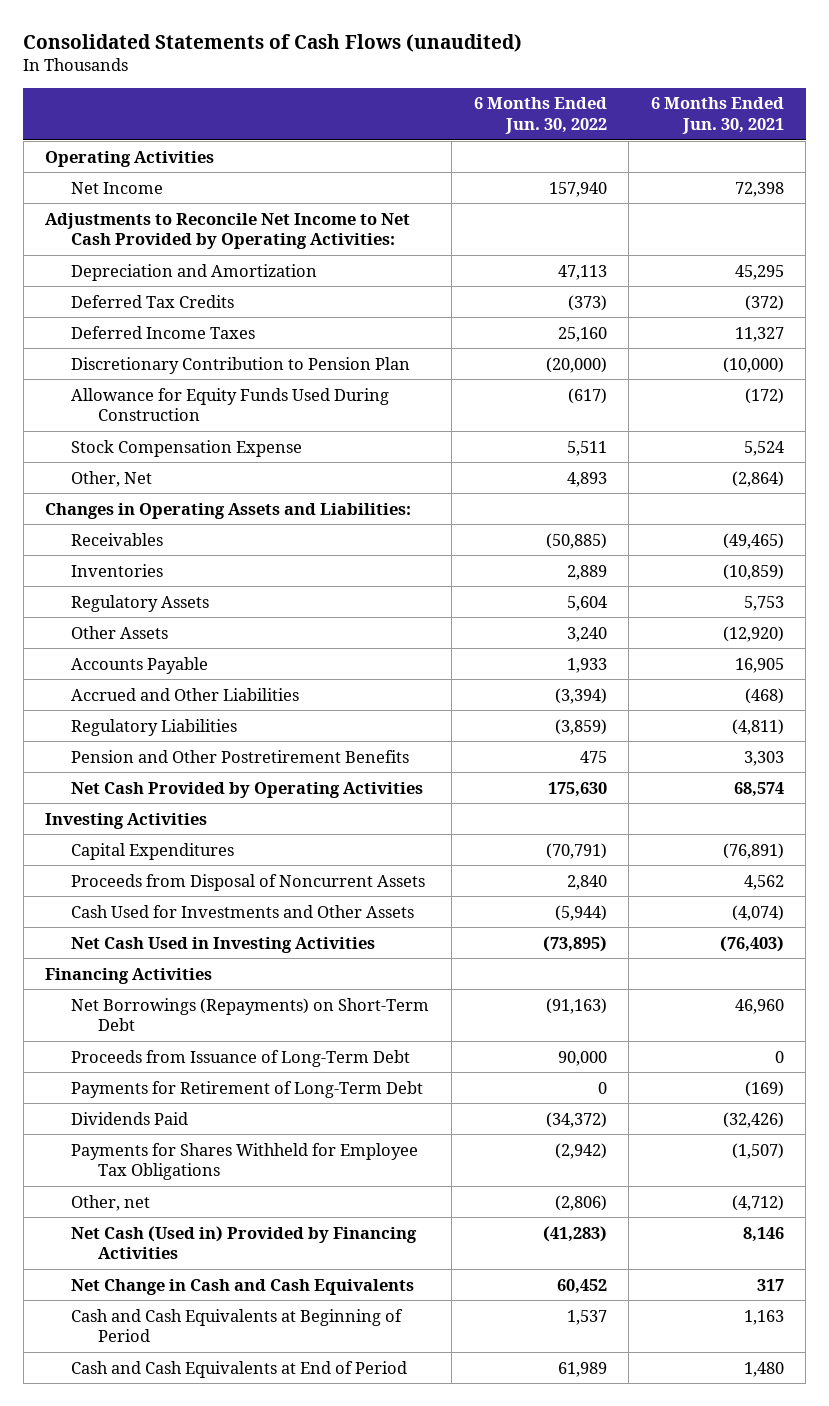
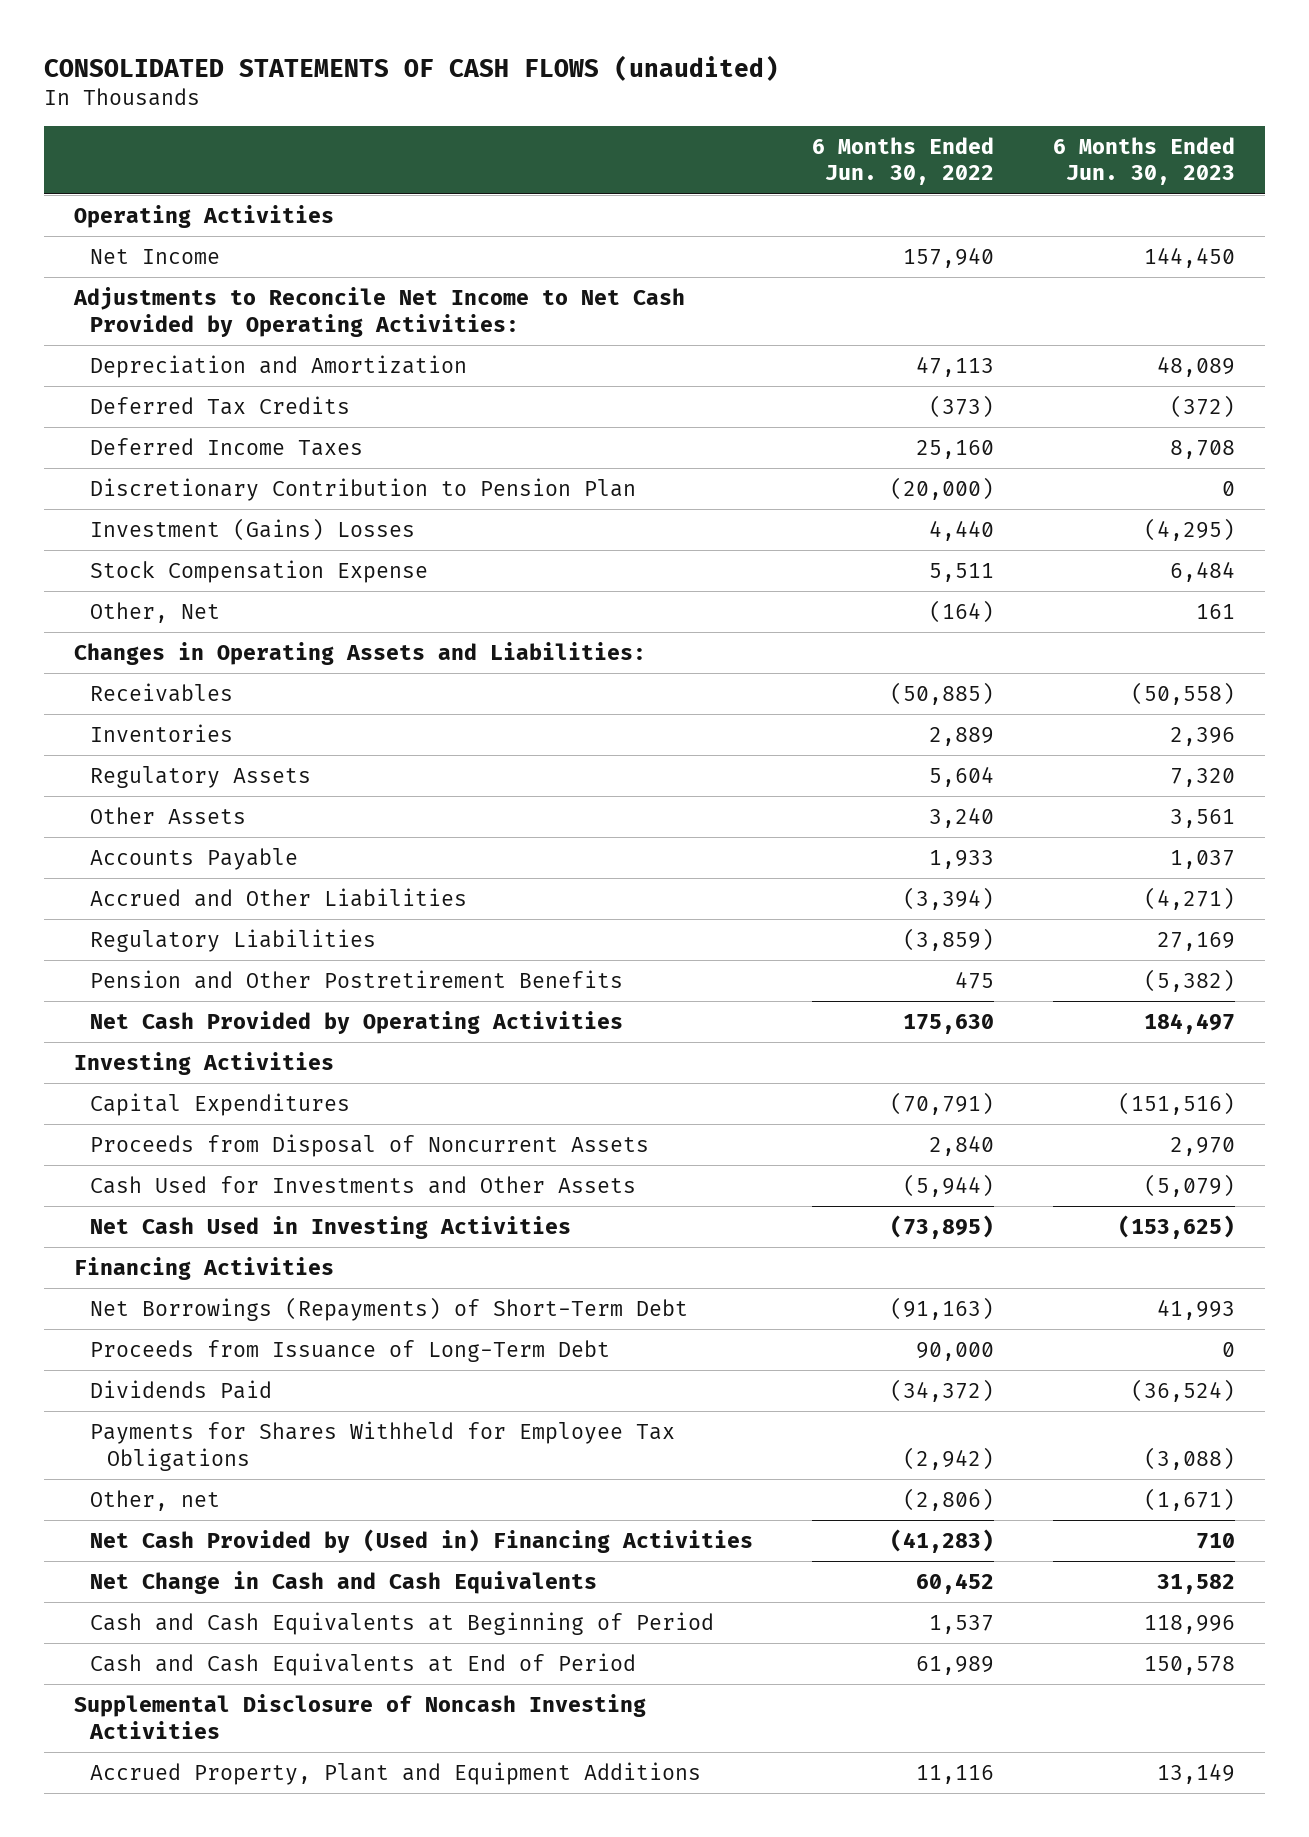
[23,33,523,52] Consolidated Statements of Cash Flows (unaudited) -> [44,54,780,81] CONSOLIDATED STATEMENTS OF CASH FLOWS (unaudited)
[650,97,784,135] 6 Months Ended Jun. 30, 2021 -> none
none -> [1053,136,1236,186] 6 Months Ended Jun. 30, 2023
[71,387,390,422] Allowance for Equity Funds Used During Construction -> none
none -> [90,518,416,542] Investment (Gains) Losses
[566,471,607,487] 4,893 -> [929,600,995,624] (164)
[71,997,430,1032] Net Borrowings (Repayments) on Short-Term Debt -> [90,1297,689,1322] Net Borrowings (Repayments) of Short-Term Debt
[71,1080,424,1098] Payments for Retirement of Long-Term Debt -> none
[71,1225,418,1260] Net Cash (Used in) Provided by Financing Activities -> [90,1529,754,1554] Net Cash Provided by (Used in) Financing Activities
none -> [73,1694,646,1739] Supplemental Disclosure of Noncash Investing Activities
none -> [90,1762,702,1786] Accrued Property, Plant and Equipment Additions

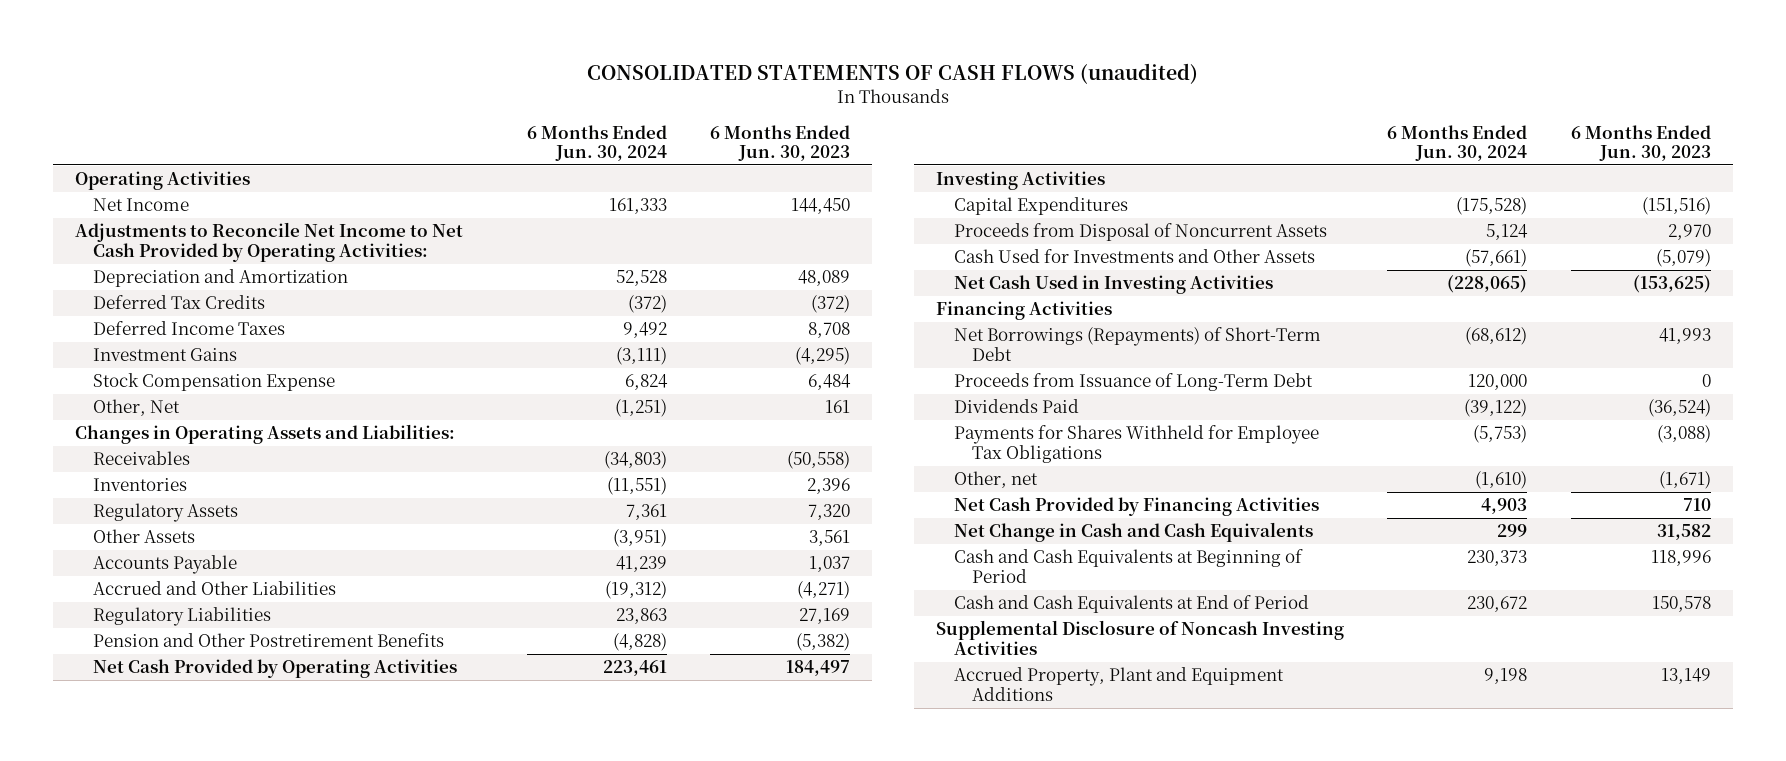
[812,136,995,186] 6 Months Ended Jun. 30, 2022 -> none
none -> [526,124,667,162] 6 Months Ended Jun. 30, 2024
[90,478,637,502] Discretionary Contribution to Pension Plan -> none
[90,518,416,542] Investment (Gains) Losses -> [93,348,238,362] Investment Gains
[90,1529,754,1554] Net Cash Provided by (Used in) Financing Activities -> [954,497,1320,517] Net Cash Provided by Financing Activities

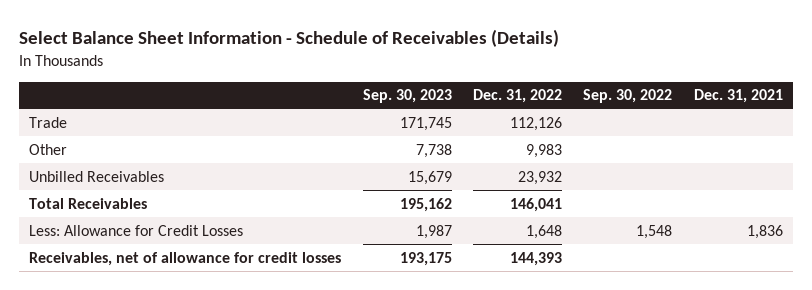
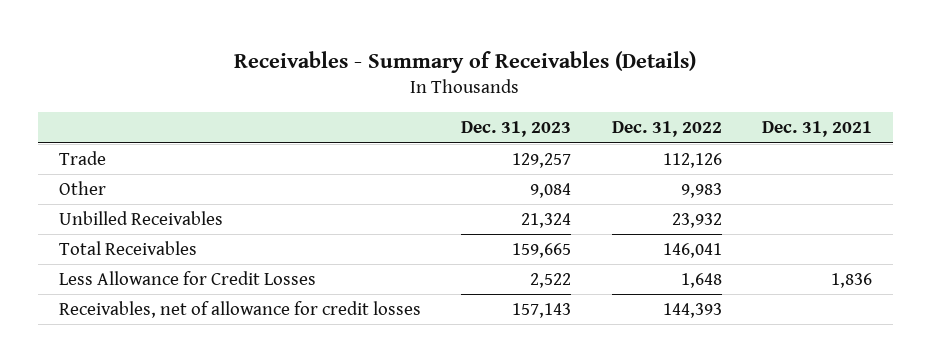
[18,28,559,47] Select Balance Sheet Information - Schedule of Receivables (Details) -> [234,50,697,73] Receivables - Summary of Receivables (Details)
[362,89,452,104] Sep. 30, 2023 -> none
[583,89,673,104] Sep. 30, 2022 -> none
none -> [461,121,572,138] Dec. 31, 2023
[29,224,244,236] Less: Allowance for Credit Losses -> [58,270,316,285] Less Allowance for Credit Losses

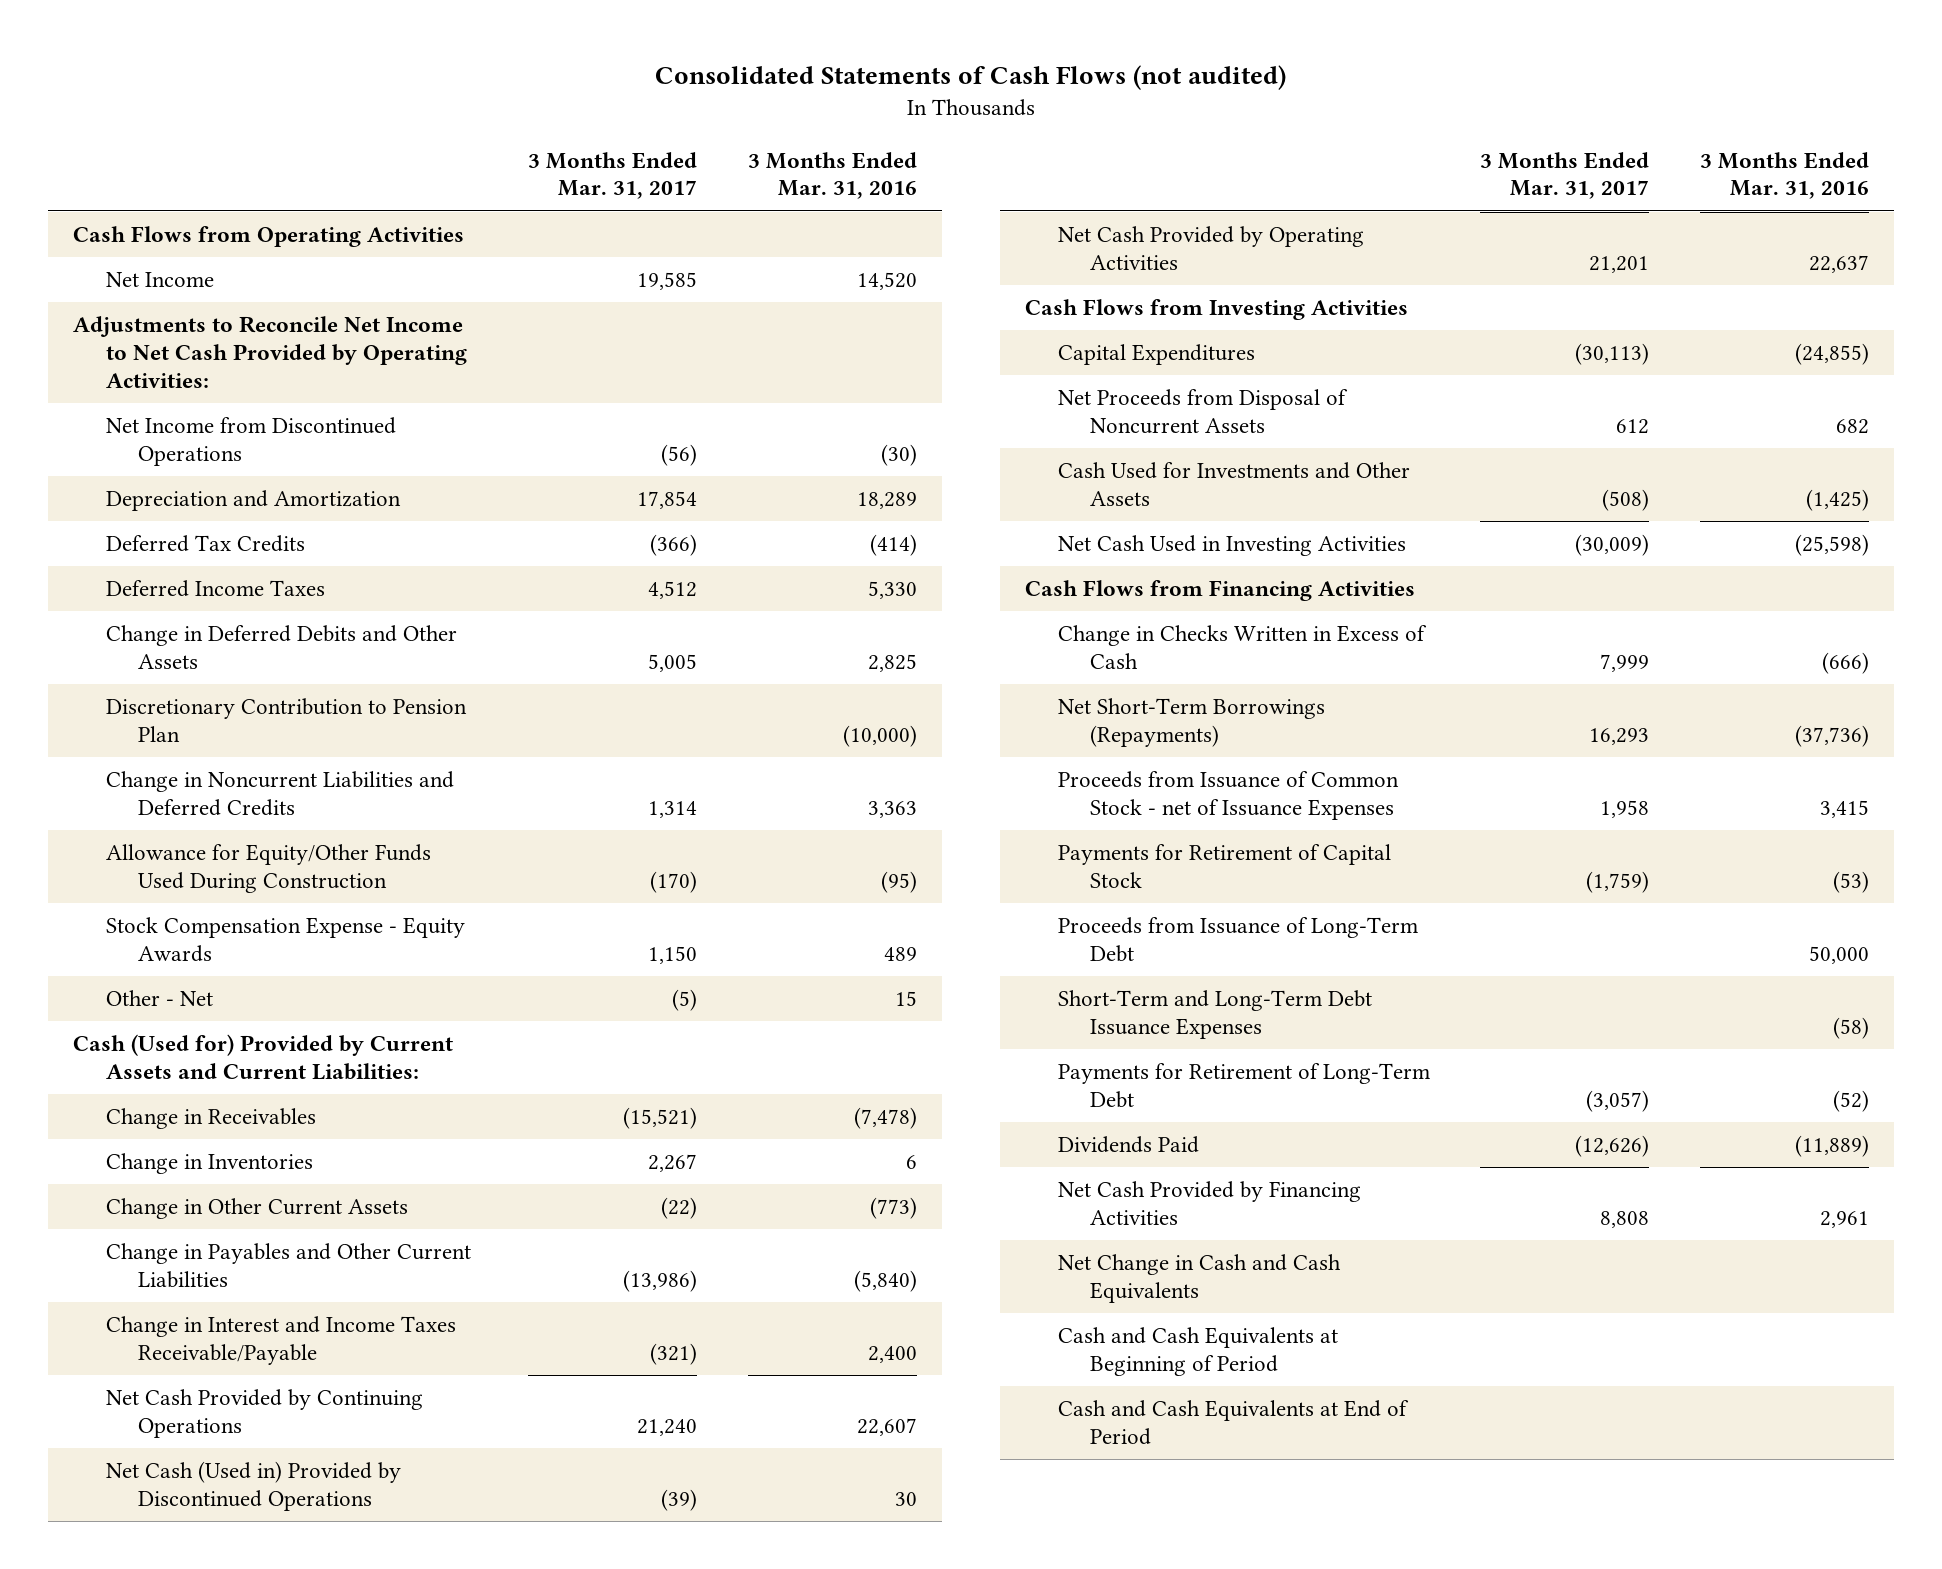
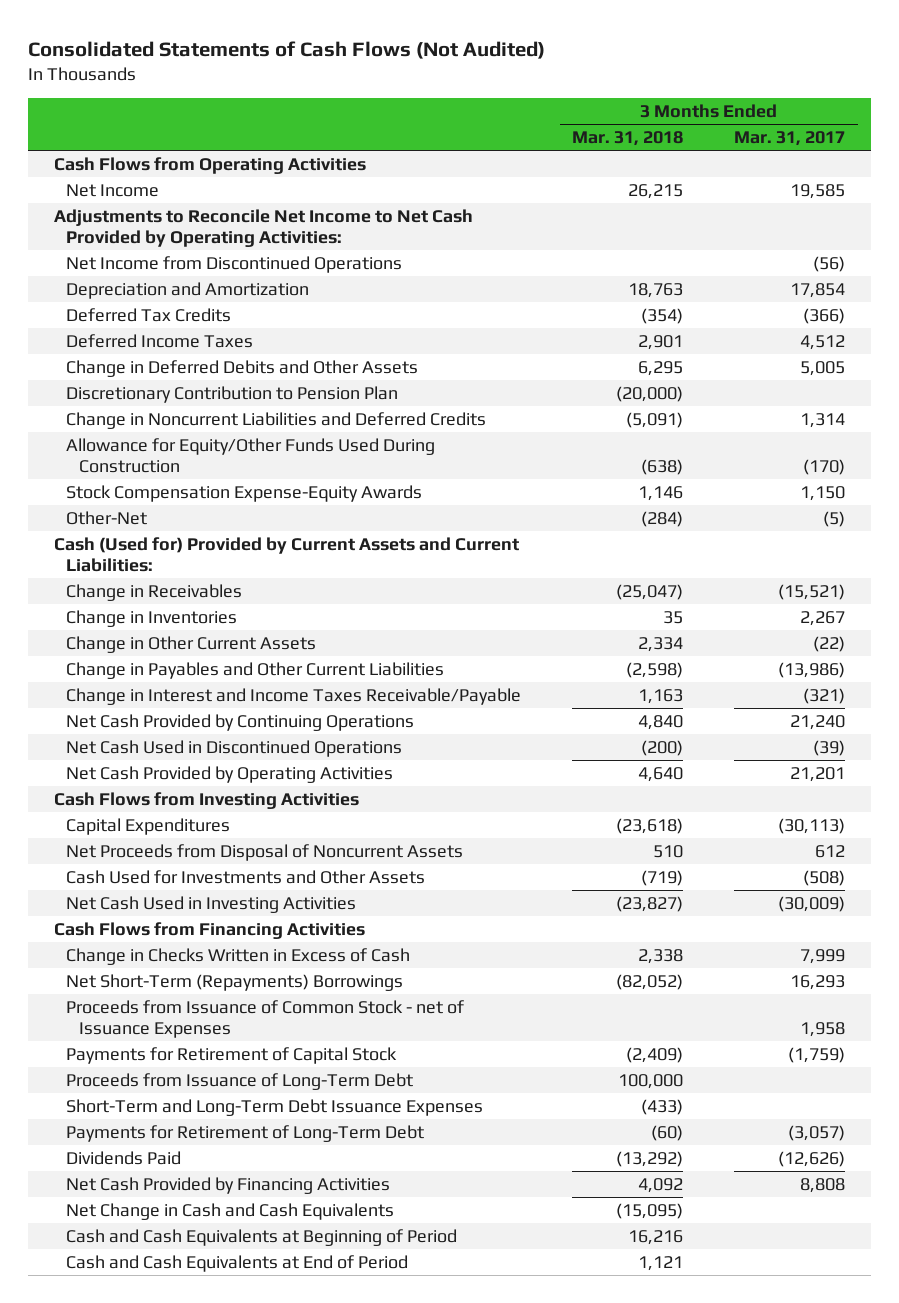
[654,64,1286,90] Consolidated Statements of Cash Flows (not audited) -> [28,41,546,60] Consolidated Statements of Cash Flows (Not Audited)
[747,151,917,200] 3 Months Ended Mar. 31, 2016 -> none
none -> [572,131,684,147] Mar. 31, 2018
[105,917,465,962] Stock Compensation Expense - Equity Awards -> [66,484,423,502] Stock Compensation Expense-Equity Awards
[105,990,213,1007] Other - Net -> [66,510,148,525] Other-Net
[105,1461,401,1511] Net Cash (Used in) Provided by Discontinued Operations -> [66,739,403,757] Net Cash Used in Discontinued Operations
[1057,698,1325,747] Net Short-Term Borrowings (Repayments) -> [66,973,404,991] Net Short-Term (Repayments) Borrowings

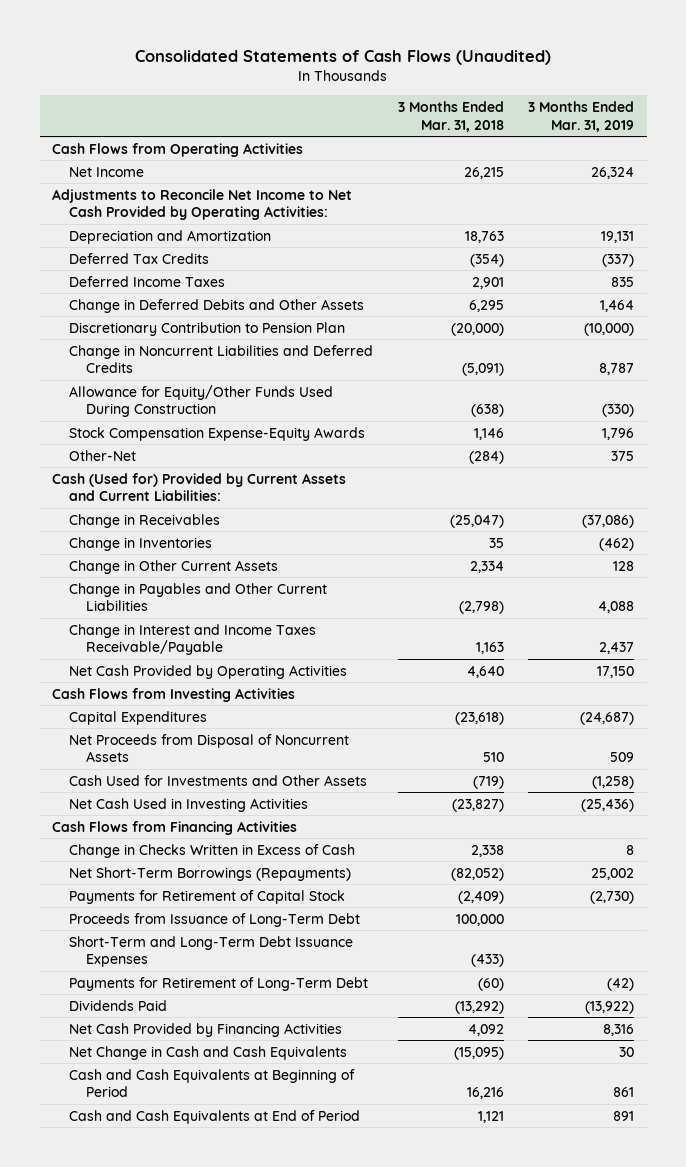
[28,41,546,60] Consolidated Statements of Cash Flows (Not Audited) -> [135,49,552,65] Consolidated Statements of Cash Flows (Unaudited)
[734,131,846,147] Mar. 31, 2017 -> none
none -> [528,100,635,132] 3 Months Ended Mar. 31, 2019
[66,255,403,273] Net Income from Discontinued Operations -> none
[626,661,684,678] (2,598) -> [458,601,504,615] (2,798)
[66,713,415,731] Net Cash Provided by Continuing Operations -> none
[66,739,403,757] Net Cash Used in Discontinued Operations -> none
[66,999,465,1038] Proceeds from Issuance of Common Stock - net of Issuance Expenses -> none
[66,973,404,991] Net Short-Term (Repayments) Borrowings -> [69,866,352,881] Net Short-Term Borrowings (Repayments)

